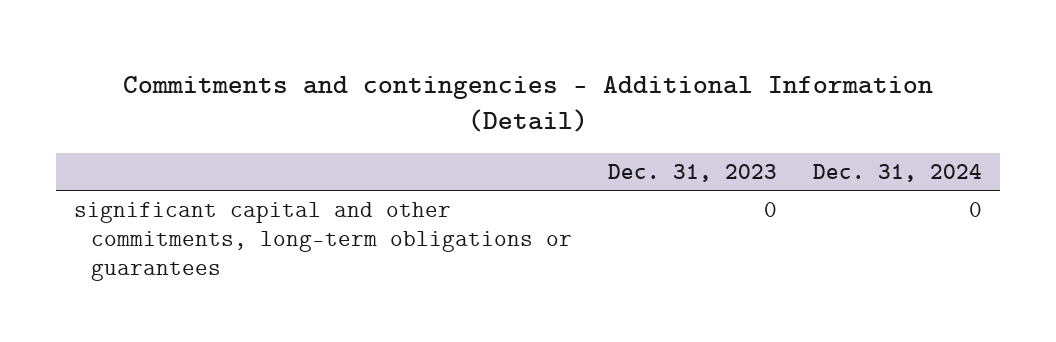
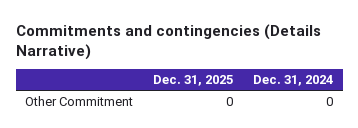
[122,75,933,133] Commitments and contingencies - Additional Information (Detail) -> [15,23,321,61] Commitments and contingencies (Details Narrative)
[607,163,777,182] Dec. 31, 2023 -> none
none -> [153,75,234,87] Dec. 31, 2025
[73,201,572,281] significant capital and other commitments, long-term obligations or guarantees -> [25,95,134,106] Other Commitment

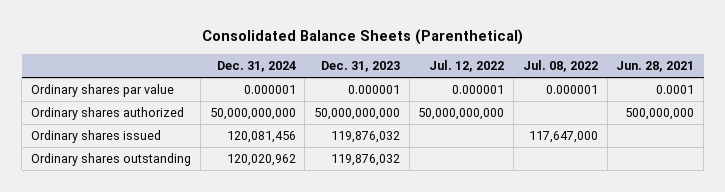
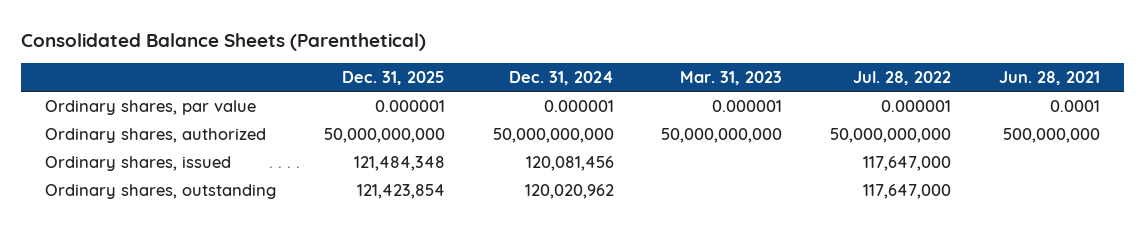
[321,60,401,72] Dec. 31, 2023 -> none
[429,59,505,72] Jul. 12, 2022 -> none
[522,59,598,72] Jul. 08, 2022 -> none
none -> [342,71,446,86] Dec. 31, 2025
none -> [680,71,783,86] Mar. 31, 2023
none -> [853,71,952,86] Jul. 28, 2022
[31,84,175,98] Ordinary shares par value -> [45,99,257,115] Ordinary shares, par value
[31,107,185,121] Ordinary shares authorized -> [45,127,267,143] Ordinary shares, authorized
[31,130,162,144] Ordinary shares issued -> [45,155,232,171] Ordinary shares, issued
[31,153,192,167] Ordinary shares outstanding -> [45,183,277,199] Ordinary shares, outstanding

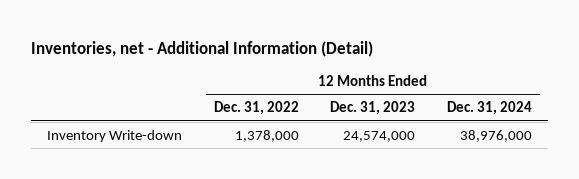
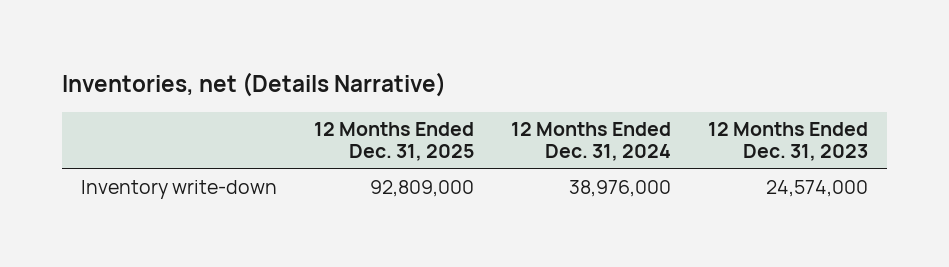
[31,40,374,57] Inventories, net - Additional Information (Detail) -> [62,72,447,98] Inventories, net (Details Narrative)
[213,101,299,116] Dec. 31, 2022 -> none
none -> [313,122,474,162] 12 Months Ended Dec. 31, 2025
[46,129,182,142] Inventory Write-down -> [80,180,277,200] Inventory write-down

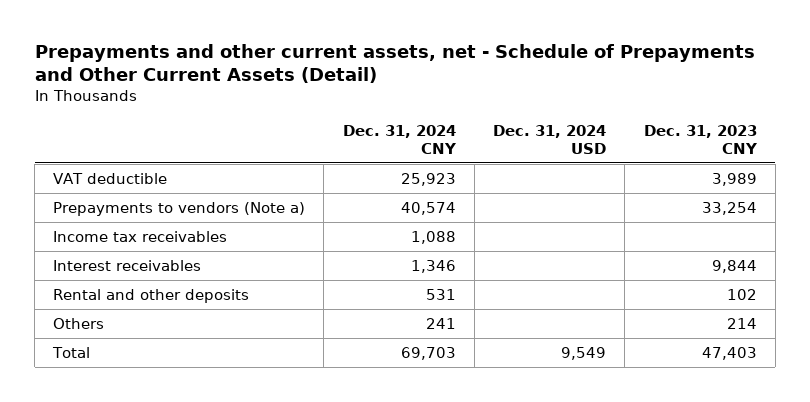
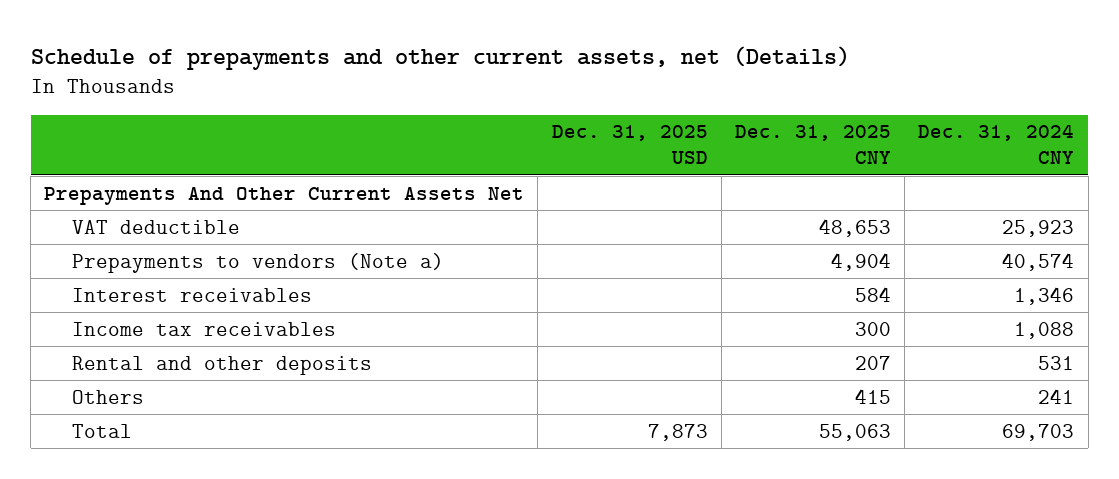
[34,43,755,84] Prepayments and other current assets, net - Schedule of Prepayments and Other Current Assets (Detail) -> [30,46,850,71] Schedule of prepayments and other current assets, net (Details)
[493,125,607,155] Dec. 31, 2024 USD -> none
[643,125,758,155] Dec. 31, 2023 CNY -> none
none -> [551,125,708,165] Dec. 31, 2025 USD
none -> [734,125,891,165] Dec. 31, 2025 CNY
none -> [44,186,525,205] Prepayments And Other Current Assets Net
[53,230,228,242] Income tax receivables -> [72,321,337,336] Income tax receivables

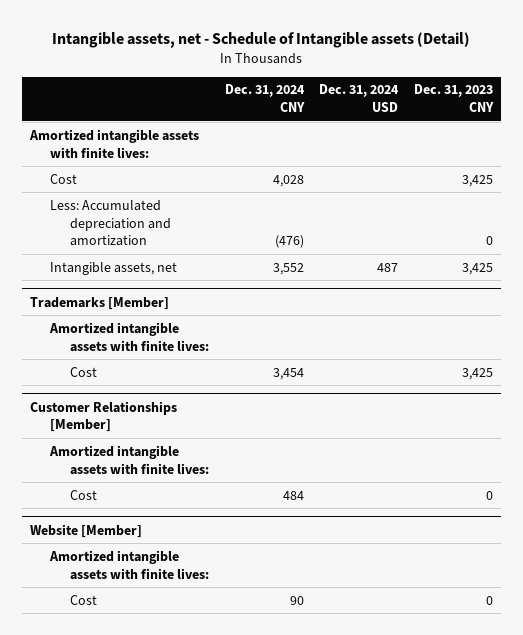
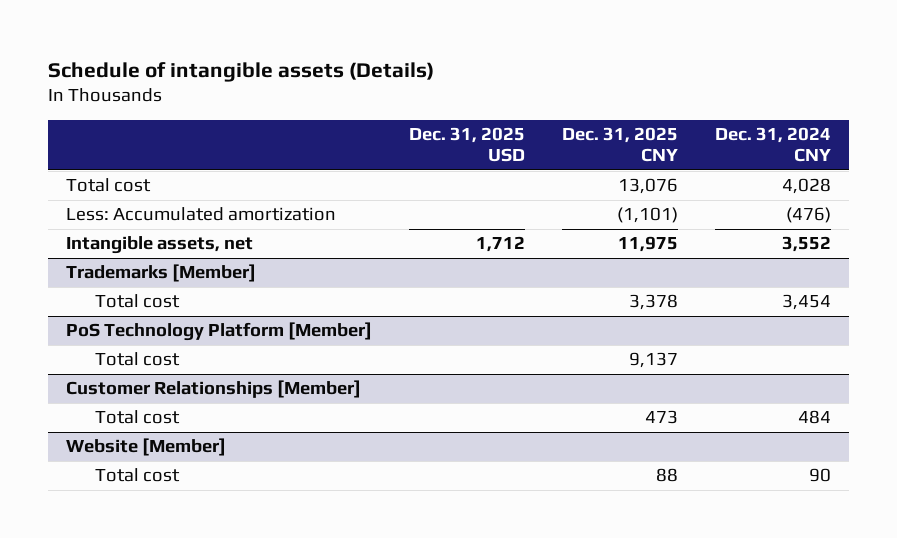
[52,32,471,49] Intangible assets, net - Schedule of Intangible assets (Detail) -> [48,61,435,82] Schedule of intangible assets (Details)
[319,84,400,113] Dec. 31, 2024 USD -> none
[413,84,494,113] Dec. 31, 2023 CNY -> none
none -> [409,126,526,163] Dec. 31, 2025 USD
none -> [561,126,678,163] Dec. 31, 2025 CNY
[29,128,200,158] Amortized intangible assets with finite lives: -> none
[50,173,78,184] Cost -> [66,178,152,193] Total cost
[50,199,172,247] Less: Accumulated depreciation and amortization -> [66,207,337,222] Less: Accumulated amortization
[49,321,210,352] Amortized intangible assets with finite lives: -> none
[70,366,98,377] Cost -> [94,294,180,309] Total cost
none -> [66,322,373,342] PoS Technology Platform [Member]
none -> [94,352,180,367] Total cost
[49,444,210,475] Amortized intangible assets with finite lives: -> none
[70,489,98,500] Cost -> [94,410,180,425] Total cost
[49,549,210,580] Amortized intangible assets with finite lives: -> none
[70,594,98,605] Cost -> [94,468,180,483] Total cost

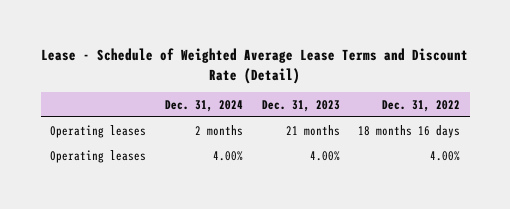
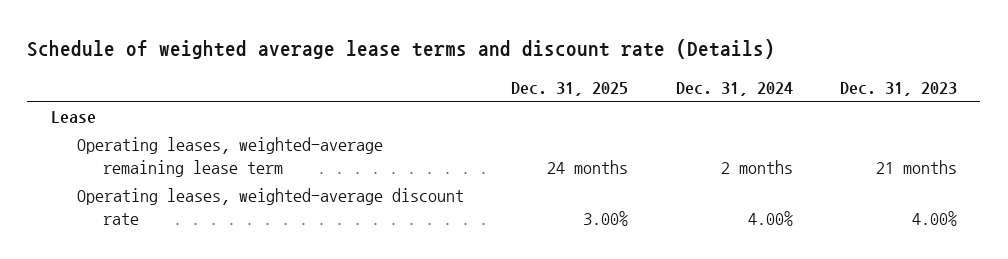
[41,48,469,84] Lease - Schedule of Weighted Average Lease Terms and Discount Rate (Detail) -> [27,39,776,60] Schedule of weighted average lease terms and discount rate (Details)
[382,99,461,112] Dec. 31, 2022 -> none
none -> [511,81,629,96] Dec. 31, 2025
none -> [51,110,97,123] Lease
[50,124,147,138] Operating leases -> [77,136,384,177] Operating leases, weighted-average remaining lease term
[50,149,147,163] Operating leases -> [77,187,465,225] Operating leases, weighted-average discount rate

